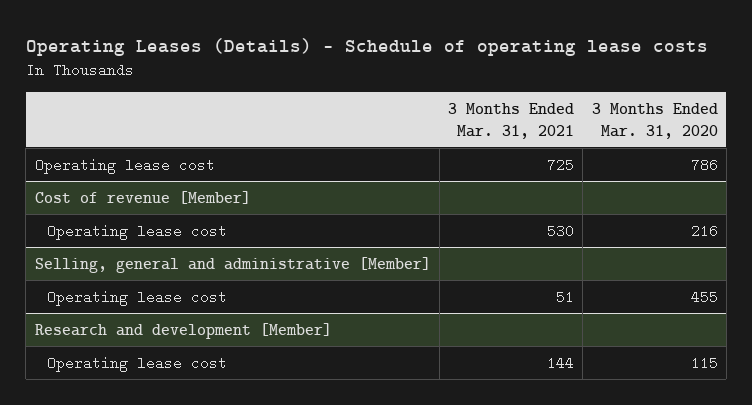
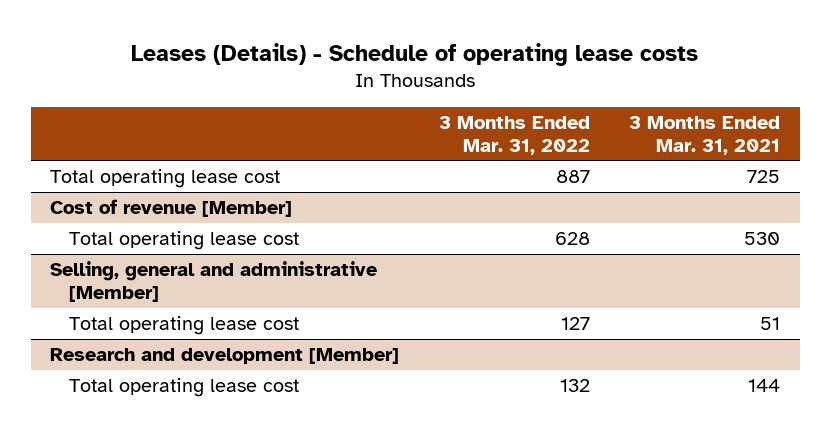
[25,38,708,57] Operating Leases (Details) - Schedule of operating lease costs -> [131,42,699,66] Leases (Details) - Schedule of operating lease costs
[591,102,718,139] 3 Months Ended Mar. 31, 2020 -> none
none -> [438,115,590,155] 3 Months Ended Mar. 31, 2022
[34,157,215,174] Operating lease cost -> [50,168,281,188] Total operating lease cost
[46,223,227,240] Operating lease cost -> [69,230,300,250] Total operating lease cost
[46,289,227,306] Operating lease cost -> [69,315,300,335] Total operating lease cost
[46,355,227,372] Operating lease cost -> [69,377,300,397] Total operating lease cost

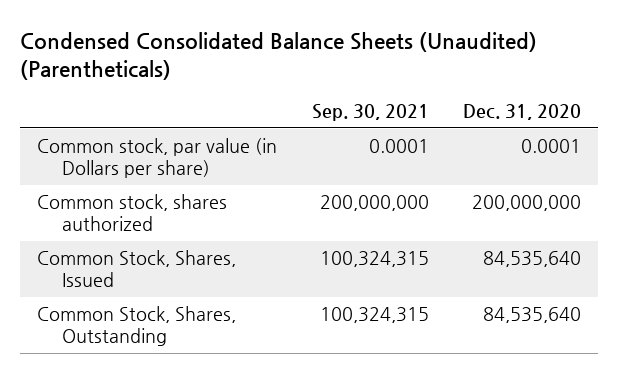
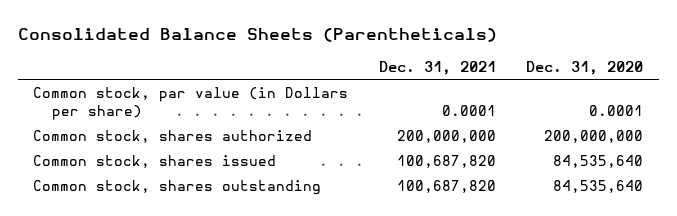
[20,32,538,81] Condensed Consolidated Balance Sheets (Unaudited) (Parentheticals) -> [18,28,498,43] Consolidated Balance Sheets (Parentheticals)
[311,104,429,122] Sep. 30, 2021 -> none
none -> [378,61,496,76] Dec. 31, 2021
[37,250,237,287] Common Stock, Shares, Issued -> [33,154,277,168] Common stock, shares issued
[37,306,237,346] Common Stock, Shares, Outstanding -> [33,179,322,195] Common stock, shares outstanding

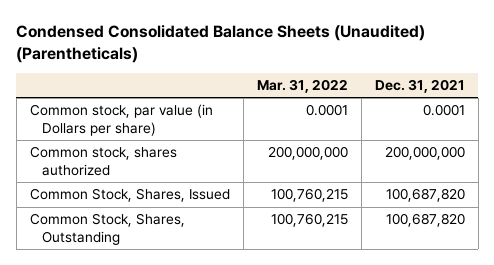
[18,28,498,43] Consolidated Balance Sheets (Parentheticals) -> [16,25,426,63] Condensed Consolidated Balance Sheets (Unaudited) (Parentheticals)
[526,61,644,76] Dec. 31, 2020 -> none
none -> [256,78,348,93] Mar. 31, 2022
[33,154,277,168] Common stock, shares issued -> [29,188,230,203] Common Stock, Shares, Issued
[33,179,322,195] Common stock, shares outstanding -> [29,213,185,245] Common Stock, Shares, Outstanding

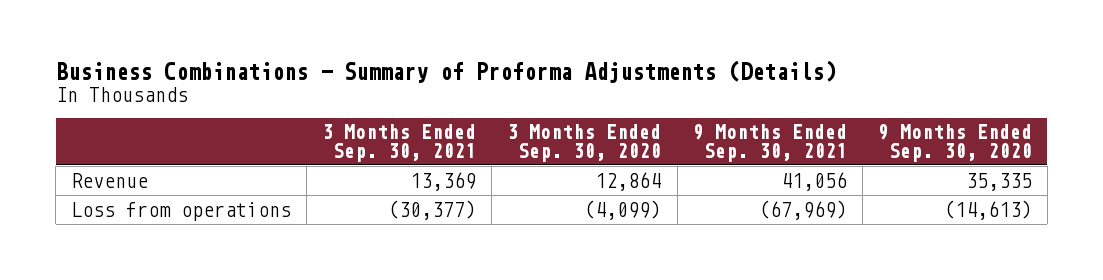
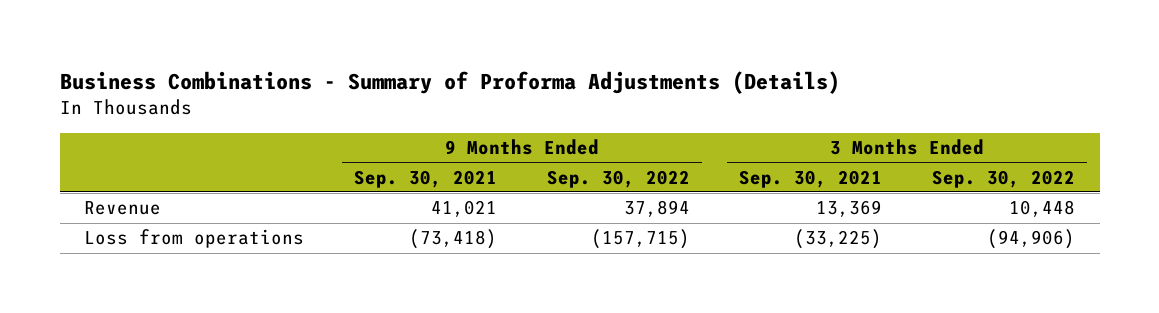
[507,124,662,162] 3 Months Ended Sep. 30, 2020 -> none
[877,124,1032,162] 9 Months Ended Sep. 30, 2020 -> none
none -> [546,169,690,188] Sep. 30, 2022
none -> [931,169,1075,188] Sep. 30, 2022
[780,171,847,191] 41,056 -> [431,200,498,218] 41,021
[388,199,477,220] (30,377) -> [794,229,883,250] (33,225)
[758,199,847,220] (67,969) -> [409,229,498,250] (73,418)

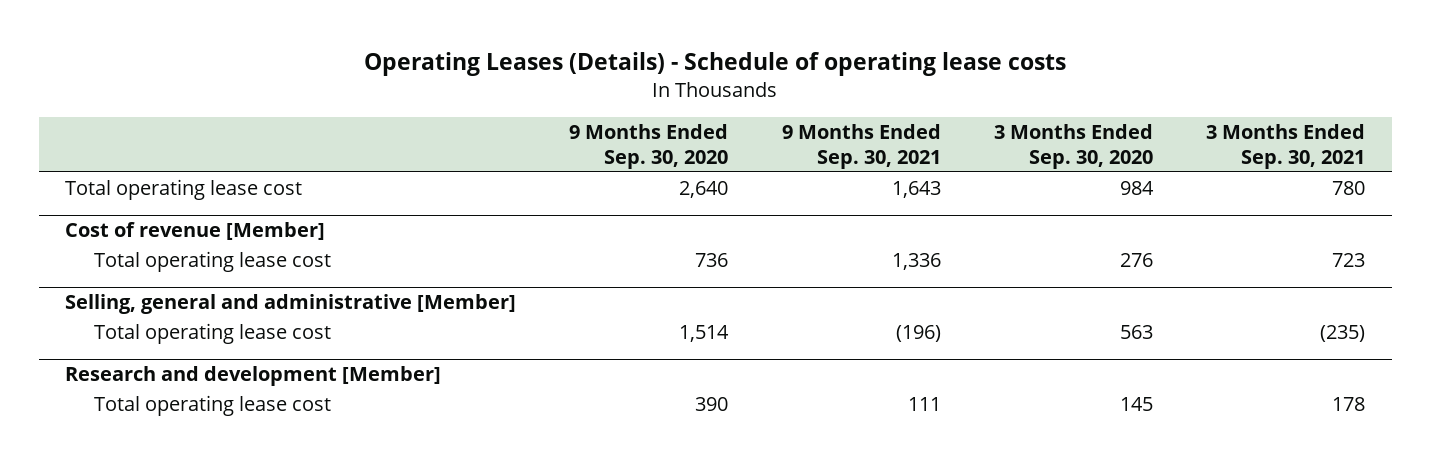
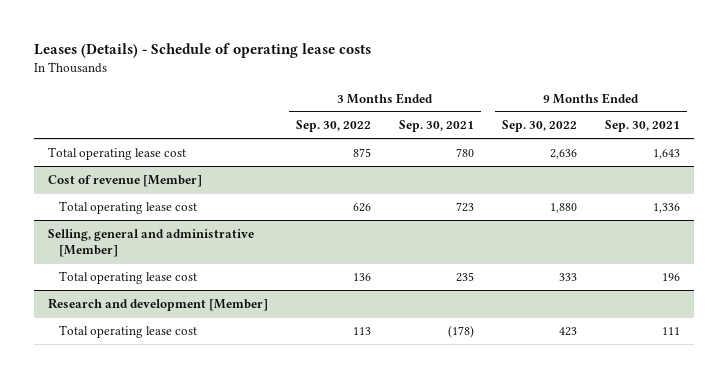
[364,51,1067,76] Operating Leases (Details) - Schedule of operating lease costs -> [34,43,372,59] Leases (Details) - Schedule of operating lease costs
[569,124,729,169] 9 Months Ended Sep. 30, 2020 -> none
[993,124,1153,169] 3 Months Ended Sep. 30, 2020 -> none
none -> [296,120,372,133] Sep. 30, 2022
none -> [501,120,577,133] Sep. 30, 2022
[895,325,941,343] (196) -> [661,272,680,281] 196
[1320,325,1366,343] (235) -> [455,271,474,282] 235
[1332,397,1366,412] 178 -> [447,324,474,338] (178)

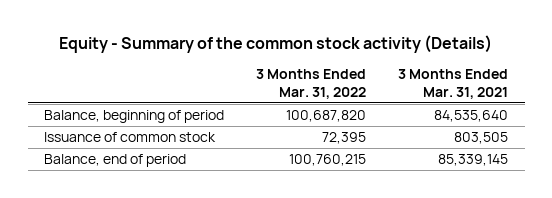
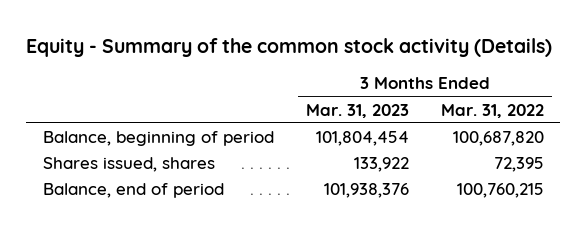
[398,69,509,100] 3 Months Ended Mar. 31, 2021 -> none
none -> [305,103,409,118] Mar. 31, 2023
[43,131,216,142] Issuance of common stock -> [42,157,215,173] Shares issued, shares

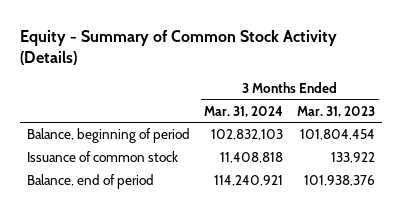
[26,37,553,57] Equity - Summary of the common stock activity (Details) -> [20,29,338,66] Equity - Summary of Common Stock Activity (Details)
[441,103,545,118] Mar. 31, 2022 -> none
none -> [204,105,284,117] Mar. 31, 2024
[42,157,215,173] Shares issued, shares -> [27,151,179,163] Issuance of common stock

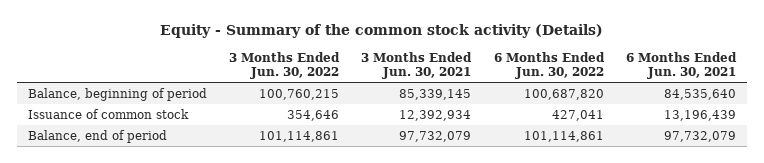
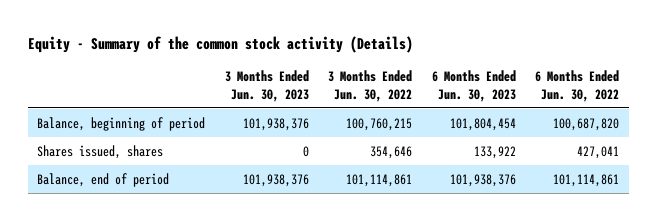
[361,51,473,80] 3 Months Ended Jun. 30, 2021 -> none
[626,51,738,80] 6 Months Ended Jun. 30, 2021 -> none
none -> [224,70,309,102] 3 Months Ended Jun. 30, 2023
none -> [431,70,516,102] 6 Months Ended Jun. 30, 2023
[27,108,189,119] Issuance of common stock -> [37,144,164,159] Shares issued, shares

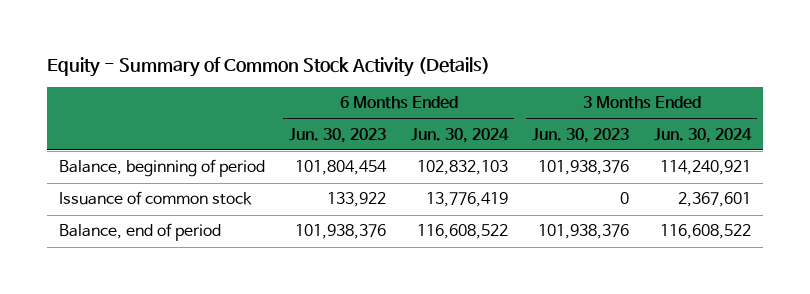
[27,35,413,53] Equity - Summary of the common stock activity (Details) -> [46,57,490,78] Equity - Summary of Common Stock Activity (Details)
[328,70,413,102] 3 Months Ended Jun. 30, 2022 -> none
[535,70,620,102] 6 Months Ended Jun. 30, 2022 -> none
none -> [410,127,509,143] Jun. 30, 2024
none -> [653,127,752,143] Jun. 30, 2024
[37,144,164,159] Shares issued, shares -> [59,191,253,206] Issuance of common stock

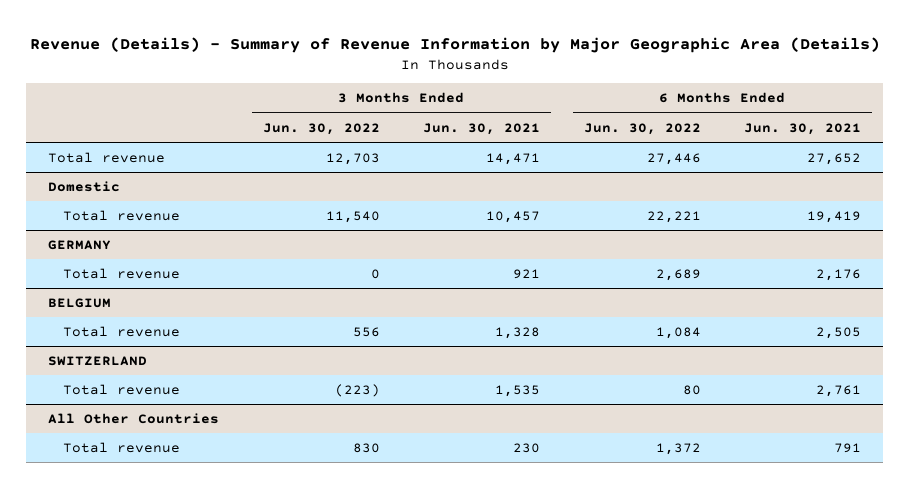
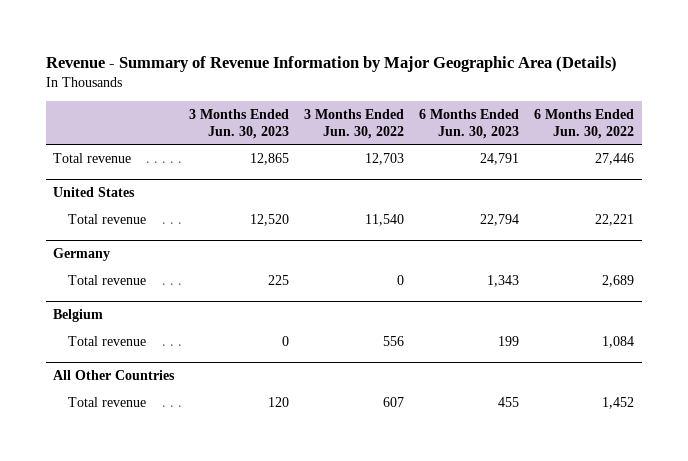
[29,36,880,53] Revenue (Details) - Summary of Revenue Information by Major Geographic Area (Details) -> [45,55,617,72] Revenue - Summary of Revenue Information by Major Geographic Area (Details)
[423,122,541,135] Jun. 30, 2021 -> none
[744,122,862,135] Jun. 30, 2021 -> none
none -> [189,108,290,139] 3 Months Ended Jun. 30, 2023
none -> [419,108,520,139] 6 Months Ended Jun. 30, 2023
[48,181,121,193] Domestic -> none
none -> [53,187,136,198] United States
[48,240,112,251] GERMANY -> [53,248,111,262] Germany
[48,298,112,309] BELGIUM -> [53,309,104,323] Belgium
[48,356,148,367] SWITZERLAND -> none
[62,384,180,396] Total revenue -> none
[352,443,380,454] 830 -> [383,396,405,407] 607
[655,443,701,456] 1,372 -> [602,396,635,409] 1,452

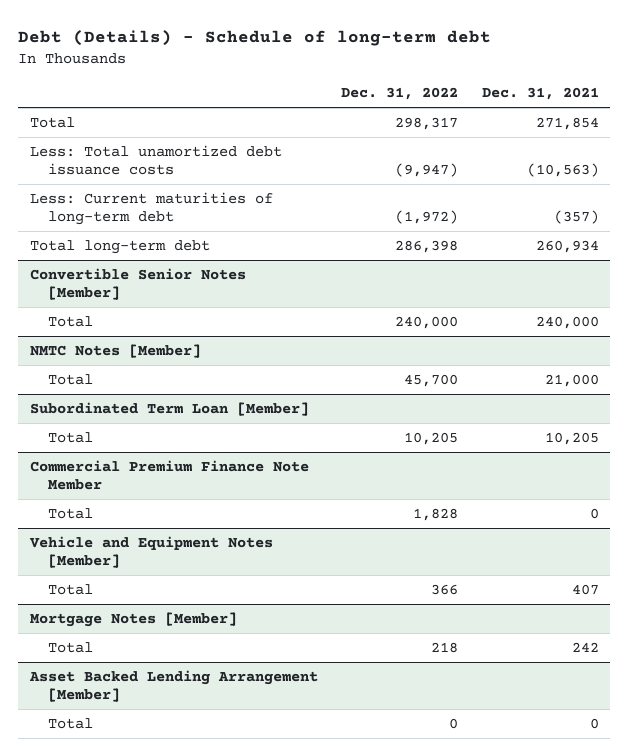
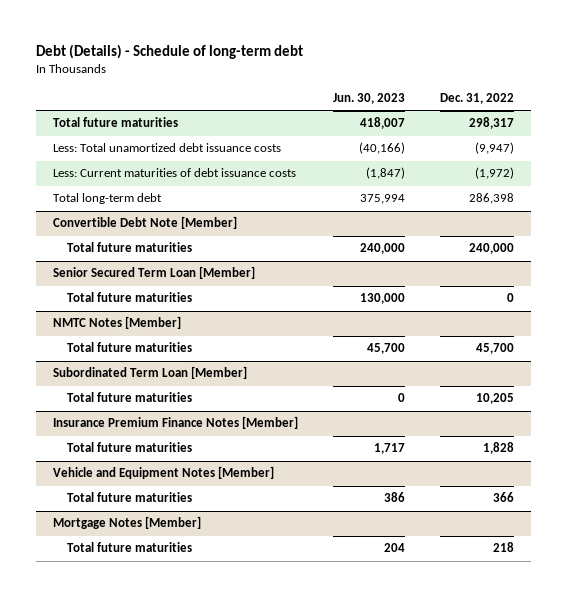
[481,87,599,101] Dec. 31, 2021 -> none
none -> [333,92,406,104] Jun. 30, 2023
[29,116,75,128] Total -> [53,117,179,128] Total future maturities
[29,191,273,226] Less: Current maturities of long-term debt -> [53,168,297,178] Less: Current maturities of debt issuance costs
[29,267,246,301] Convertible Senior Notes [Member] -> [53,216,238,230] Convertible Debt Note [Member]
[48,315,94,327] Total -> [66,242,192,253] Total future maturities
none -> [53,266,256,280] Senior Secured Term Loan [Member]
none -> [66,292,192,303] Total future maturities
[48,373,94,385] Total -> [66,342,192,353] Total future maturities
[29,459,309,491] Commercial Premium Finance Note Member -> none
[48,431,94,443] Total -> [66,392,192,403] Total future maturities
none -> [53,416,299,430] Insurance Premium Finance Notes [Member]
[48,507,94,519] Total -> [66,442,192,453] Total future maturities
[48,583,94,595] Total -> [66,492,192,503] Total future maturities
[28,669,318,703] Asset Backed Lending Arrangement [Member] -> none
[48,717,94,729] Total -> none
[48,641,94,653] Total -> [66,542,192,553] Total future maturities

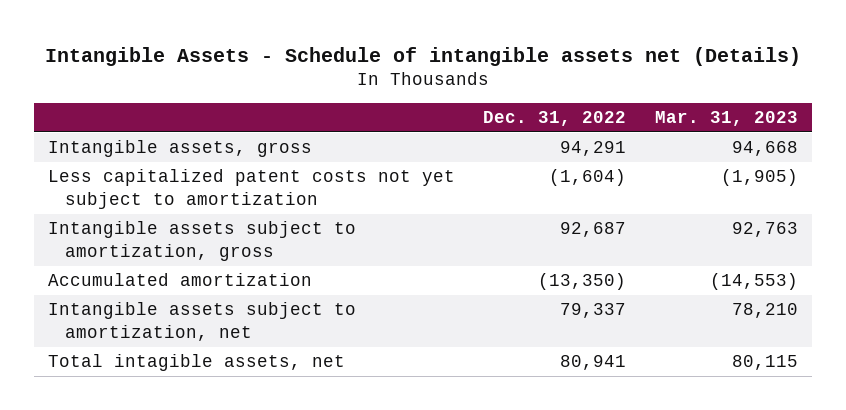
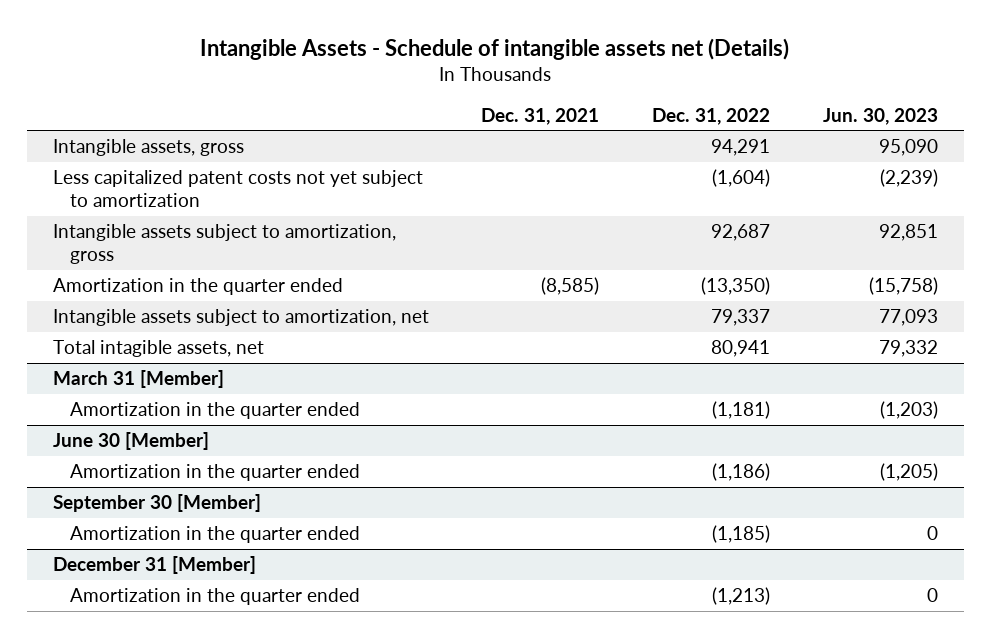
[654,110,798,126] Mar. 31, 2023 -> none
none -> [481,107,600,125] Dec. 31, 2021
none -> [822,107,938,125] Jun. 30, 2023
[48,273,313,287] Accumulated amortization -> [52,278,343,296] Amortization in the quarter ended
none -> [52,370,224,389] March 31 [Member]
none -> [69,402,360,420] Amortization in the quarter ended
none -> [52,432,209,451] June 30 [Member]
none -> [69,464,360,482] Amortization in the quarter ended
none -> [52,494,261,513] September 30 [Member]
none -> [69,526,360,544] Amortization in the quarter ended
none -> [52,556,256,575] December 31 [Member]
none -> [69,588,360,606] Amortization in the quarter ended

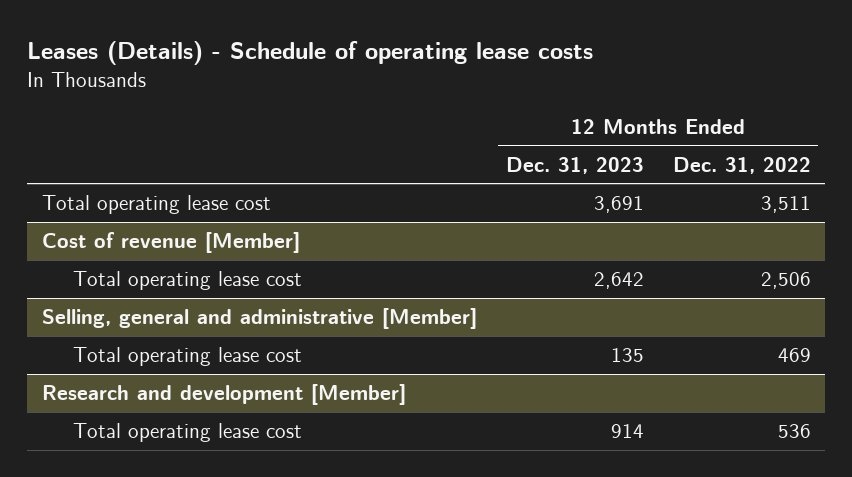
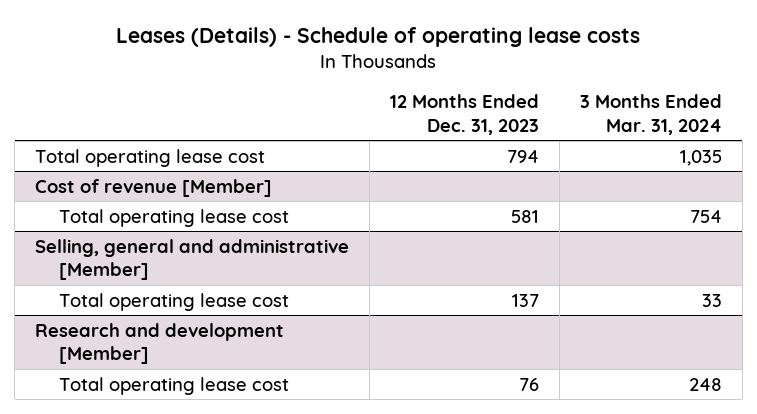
[672,156,811,174] Dec. 31, 2022 -> none
none -> [579,94,722,135] 3 Months Ended Mar. 31, 2024
[593,196,644,214] 3,691 -> [506,149,539,163] 794
[593,272,644,290] 2,642 -> [510,209,539,223] 581
[610,348,644,363] 135 -> [511,293,539,307] 137
[610,424,644,439] 914 -> [518,377,539,391] 76

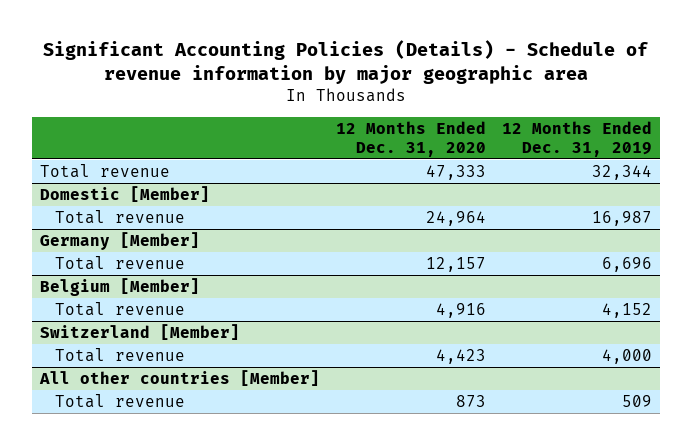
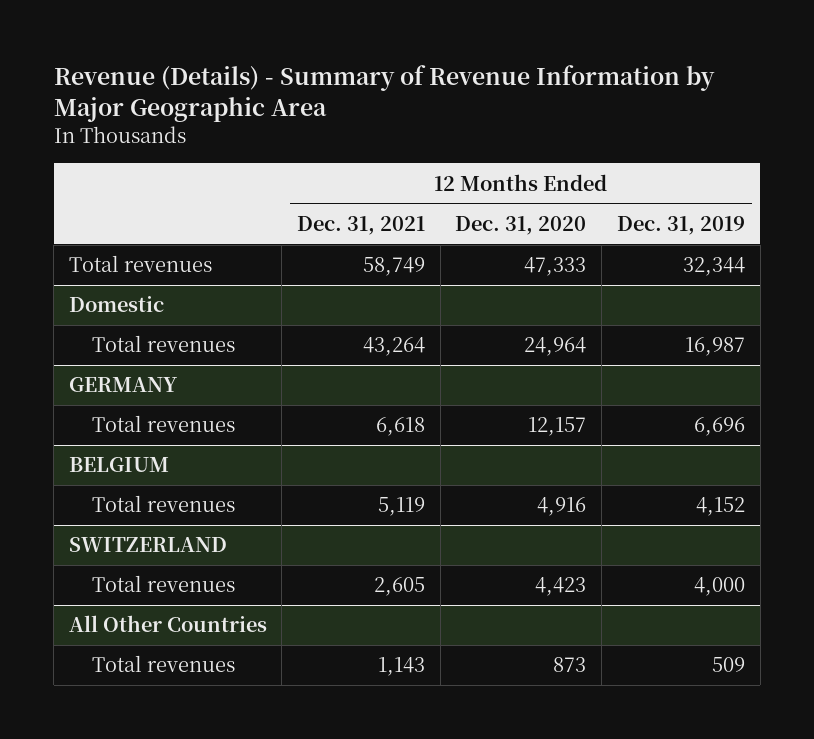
[43,40,649,85] Significant Accounting Policies (Details) - Schedule of revenue information by major geographic area -> [53,64,715,123] Revenue (Details) - Summary of Revenue Information by Major Geographic Area
none -> [297,215,426,235] Dec. 31, 2021
[40,164,171,179] Total revenue -> [68,255,212,273] Total revenues
[40,186,211,203] Domestic [Member] -> [68,296,164,313] Domestic
[55,210,186,225] Total revenue -> [92,335,236,353] Total revenues
[40,232,201,251] Germany [Member] -> [68,377,177,393] GERMANY
[55,256,186,271] Total revenue -> [92,415,236,433] Total revenues
[40,278,201,297] Belgium [Member] -> [68,457,169,473] BELGIUM
[55,302,186,317] Total revenue -> [92,495,236,513] Total revenues
[40,324,241,341] Switzerland [Member] -> [68,537,227,553] SWITZERLAND
[55,348,186,363] Total revenue -> [92,575,236,593] Total revenues
[39,370,321,387] All other countries [Member] -> [68,615,267,633] All Other Countries
[55,394,186,409] Total revenue -> [92,655,236,673] Total revenues

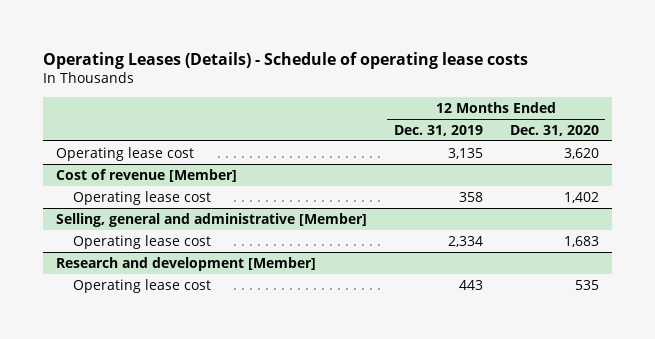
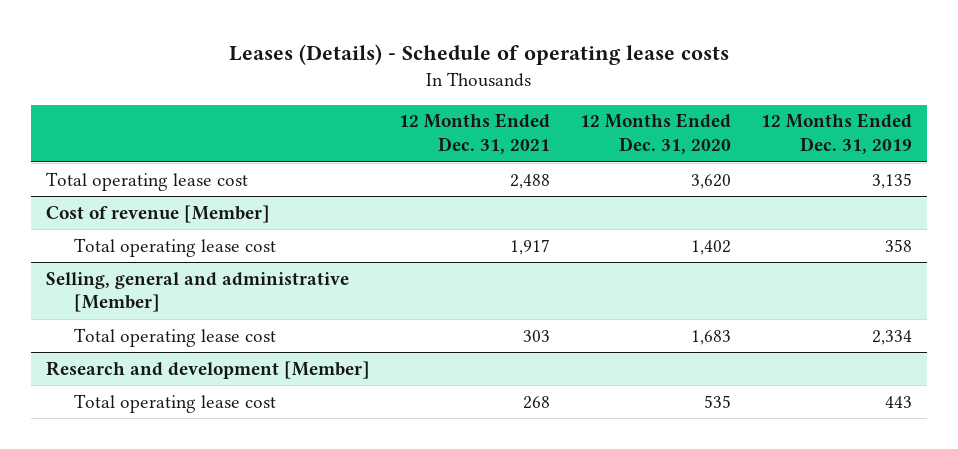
[43,51,529,69] Operating Leases (Details) - Schedule of operating lease costs -> [228,44,729,66] Leases (Details) - Schedule of operating lease costs
none -> [399,113,551,155] 12 Months Ended Dec. 31, 2021
[56,146,195,161] Operating lease cost -> [45,171,248,191] Total operating lease cost
[73,190,212,205] Operating lease cost -> [74,237,277,257] Total operating lease cost
[73,234,212,249] Operating lease cost -> [74,327,277,347] Total operating lease cost
[73,278,212,293] Operating lease cost -> [74,393,277,413] Total operating lease cost

